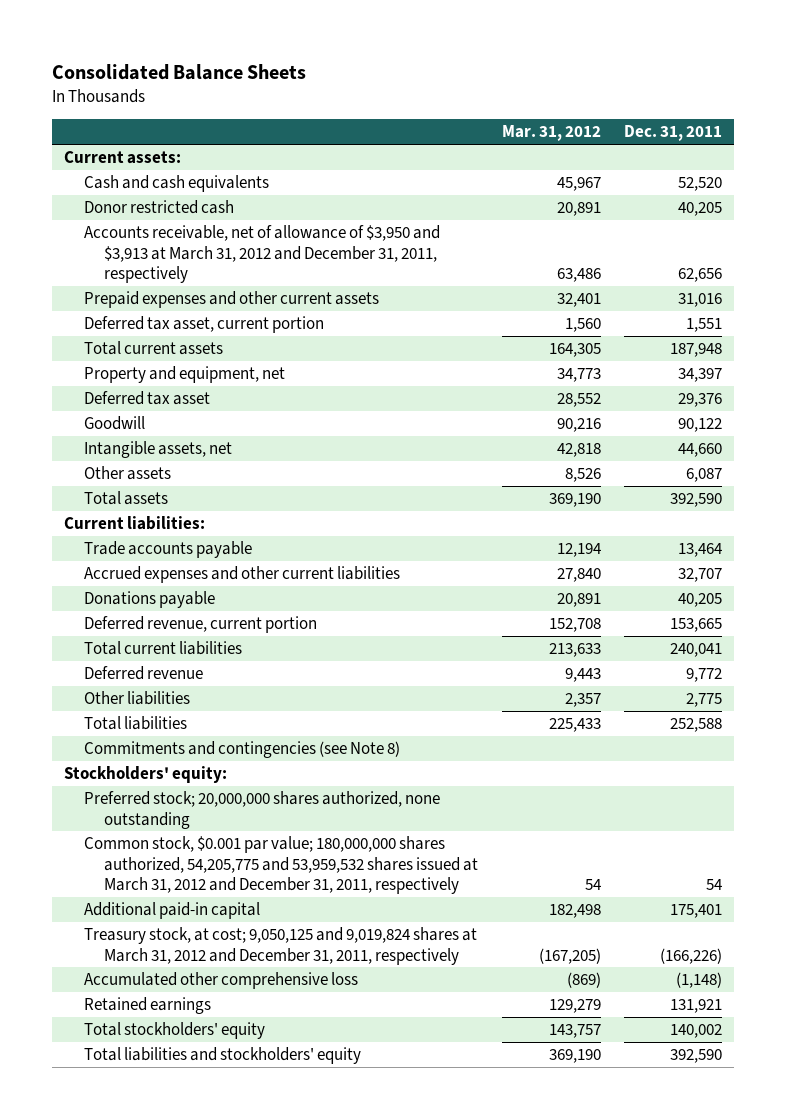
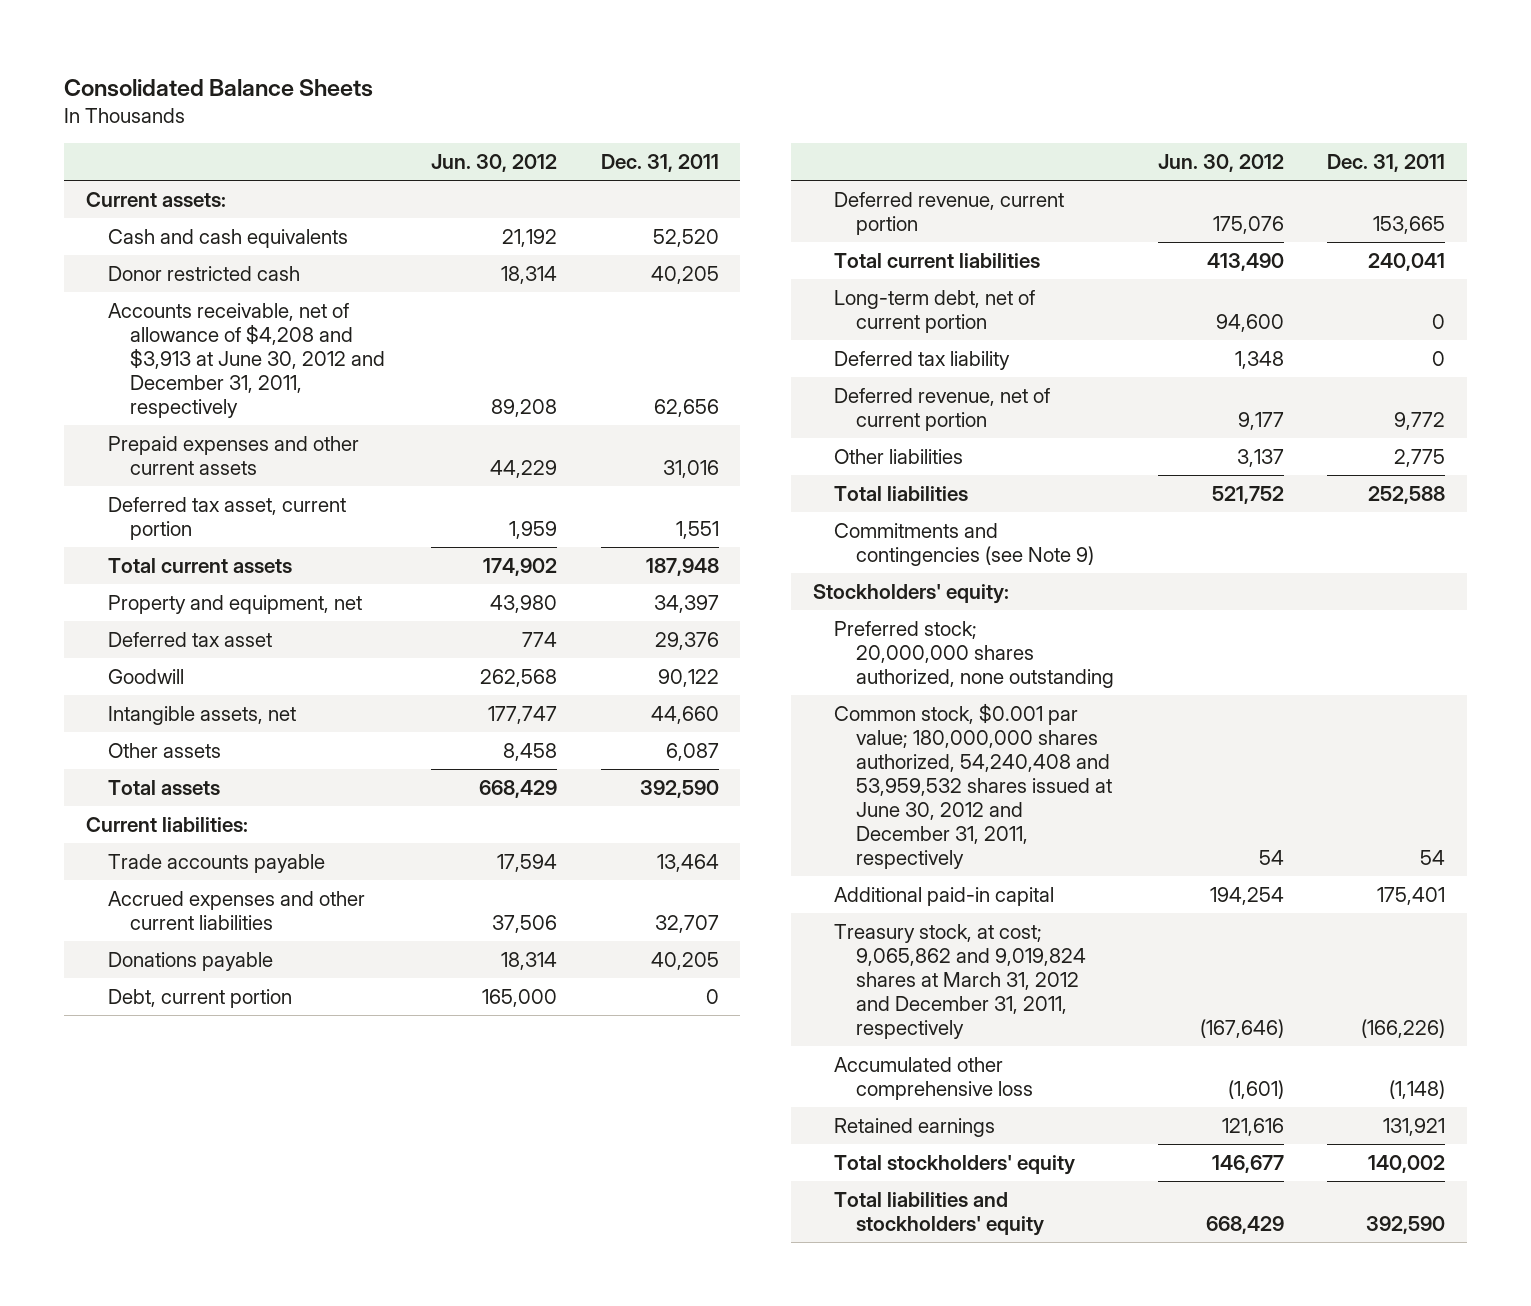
[501,125,601,142] Mar. 31, 2012 -> none
none -> [431,154,558,173] Jun. 30, 2012
[83,225,440,283] Accounts receivable, net of allowance of $3,950 and $3,913 at March 31, 2012 and December 31, 2011, respectively -> [108,302,385,418] Accounts receivable, net of allowance of $4,208 and $3,913 at June 30, 2012 and December 31, 2011, respectively
none -> [108,988,293,1008] Debt, current portion
none -> [834,289,1036,333] Long-term debt, net of current portion
none -> [834,350,1011,370] Deferred tax liability
[83,666,203,681] Deferred revenue -> [834,387,1051,431] Deferred revenue, net of current portion
[83,741,400,759] Commitments and contingencies (see Note 8) -> [834,522,1095,566] Commitments and contingencies (see Note 9)
[83,836,478,894] Common stock, $0.001 par value; 180,000,000 shares authorized, 54,205,775 and 53,959,532 shares issued at March 31, 2012 and December 31, 2011, respectively -> [834,702,1113,870] Common stock, $0.001 par value; 180,000,000 shares authorized, 54,240,408 and 53,959,532 shares issued at June 30, 2012 and December 31, 2011, respectively
[83,927,477,965] Treasury stock, at cost; 9,050,125 and 9,019,824 shares at March 31, 2012 and December 31, 2011, respectively -> [834,923,1087,1039] Treasury stock, at cost; 9,065,862 and 9,019,824 shares at March 31, 2012 and December 31, 2011, respectively

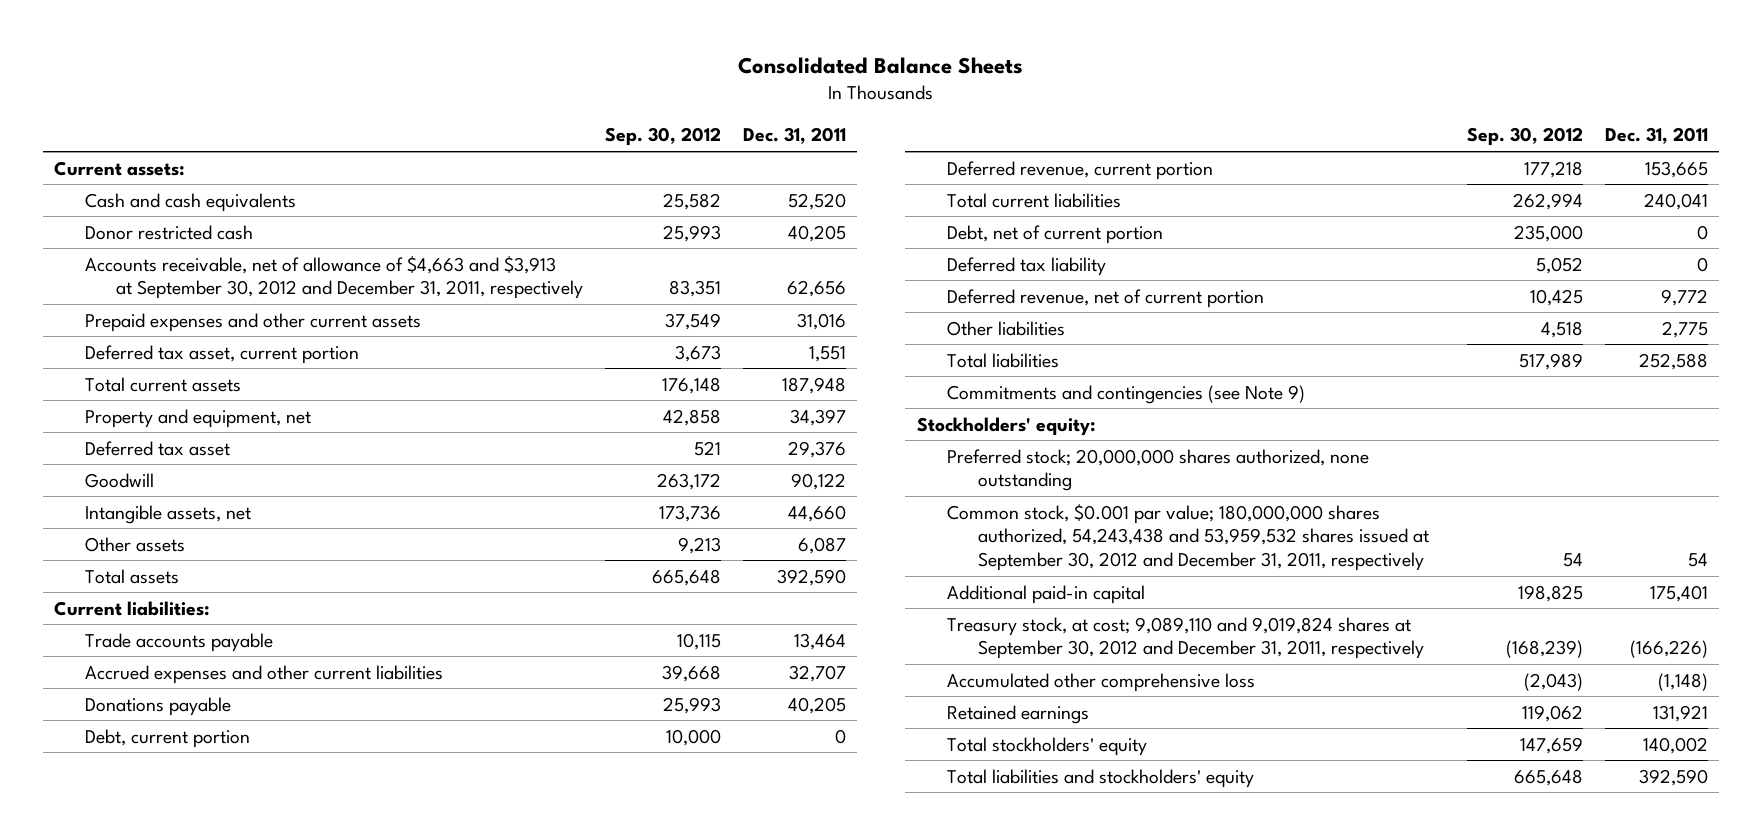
[431,154,558,173] Jun. 30, 2012 -> none
none -> [604,127,721,147] Sep. 30, 2012
[108,302,385,418] Accounts receivable, net of allowance of $4,208 and $3,913 at June 30, 2012 and December 31, 2011, respectively -> [85,255,583,300] Accounts receivable, net of allowance of $4,663 and $3,913 at September 30, 2012 and December 31, 2011, respectively
[834,289,1036,333] Long-term debt, net of current portion -> [947,224,1164,244] Debt, net of current portion
[834,702,1113,870] Common stock, $0.001 par value; 180,000,000 shares authorized, 54,240,408 and 53,959,532 shares issued at June 30, 2012 and December 31, 2011, respectively -> [947,503,1430,572] Common stock, $0.001 par value; 180,000,000 shares authorized, 54,243,438 and 53,959,532 shares issued at September 30, 2012 and December 31, 2011, respectively
[834,923,1087,1039] Treasury stock, at cost; 9,065,862 and 9,019,824 shares at March 31, 2012 and December 31, 2011, respectively -> [947,616,1425,660] Treasury stock, at cost; 9,089,110 and 9,019,824 shares at September 30, 2012 and December 31, 2011, respectively

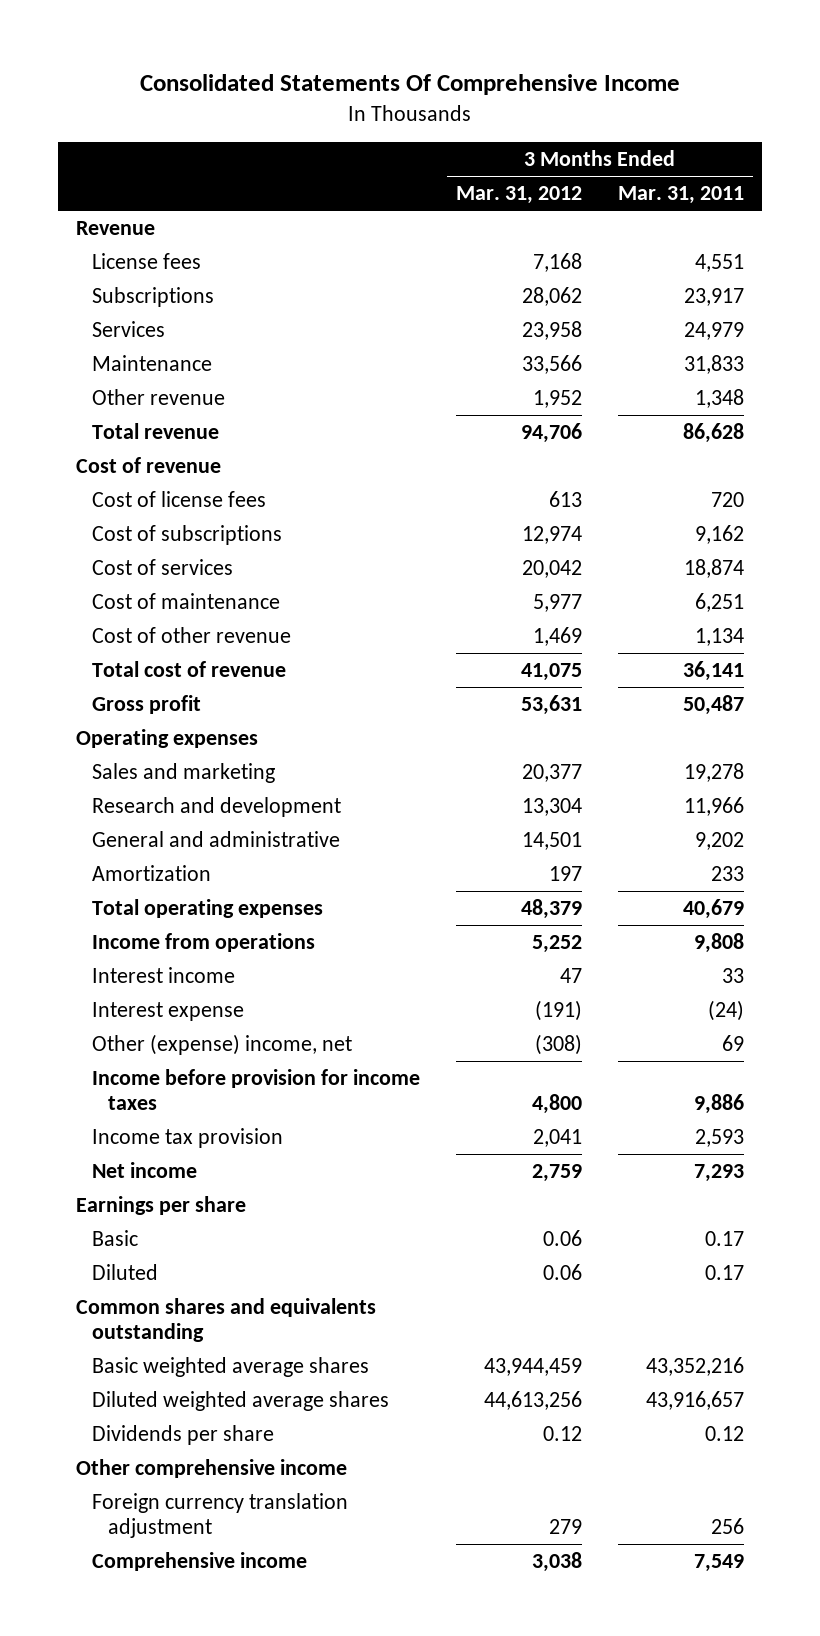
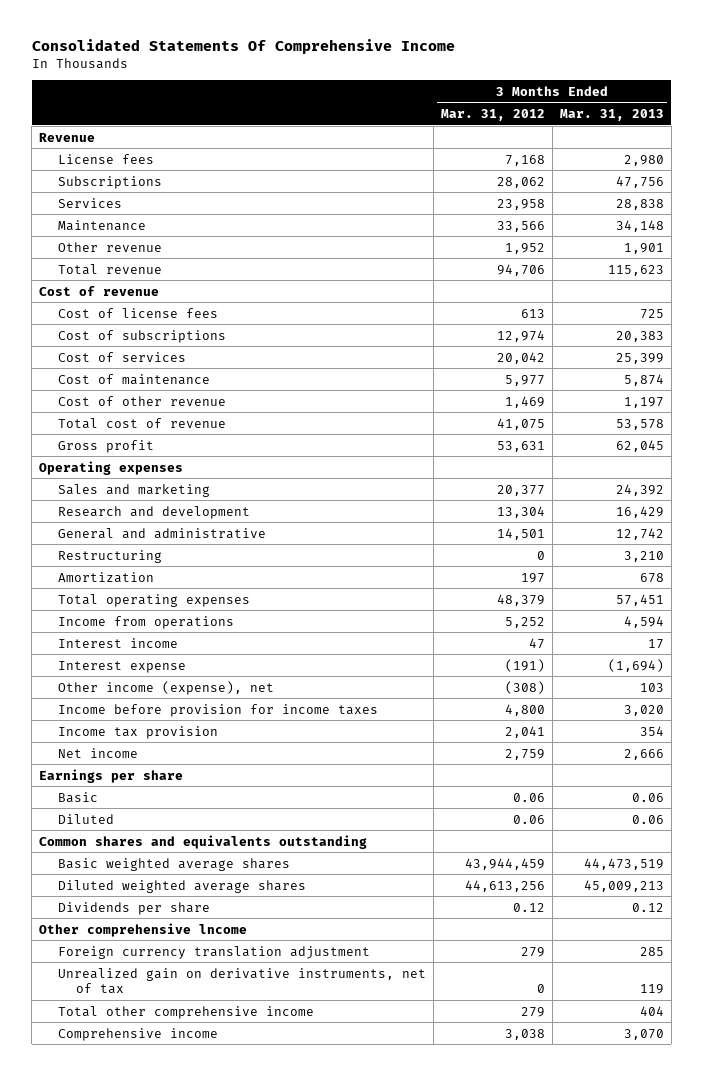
[618,186,745,205] Mar. 31, 2011 -> none
none -> [559,108,664,121] Mar. 31, 2013
none -> [57,549,162,563] Restructuring
[91,1034,352,1056] Other (expense) income, net -> [57,680,274,695] Other income (expense), net
[75,1459,347,1479] Other comprehensive income -> [39,922,248,937] Other comprehensive lncome
none -> [57,967,426,994] Unrealized gain on derivative instruments, net of tax
none -> [57,1005,314,1019] Total other comprehensive income

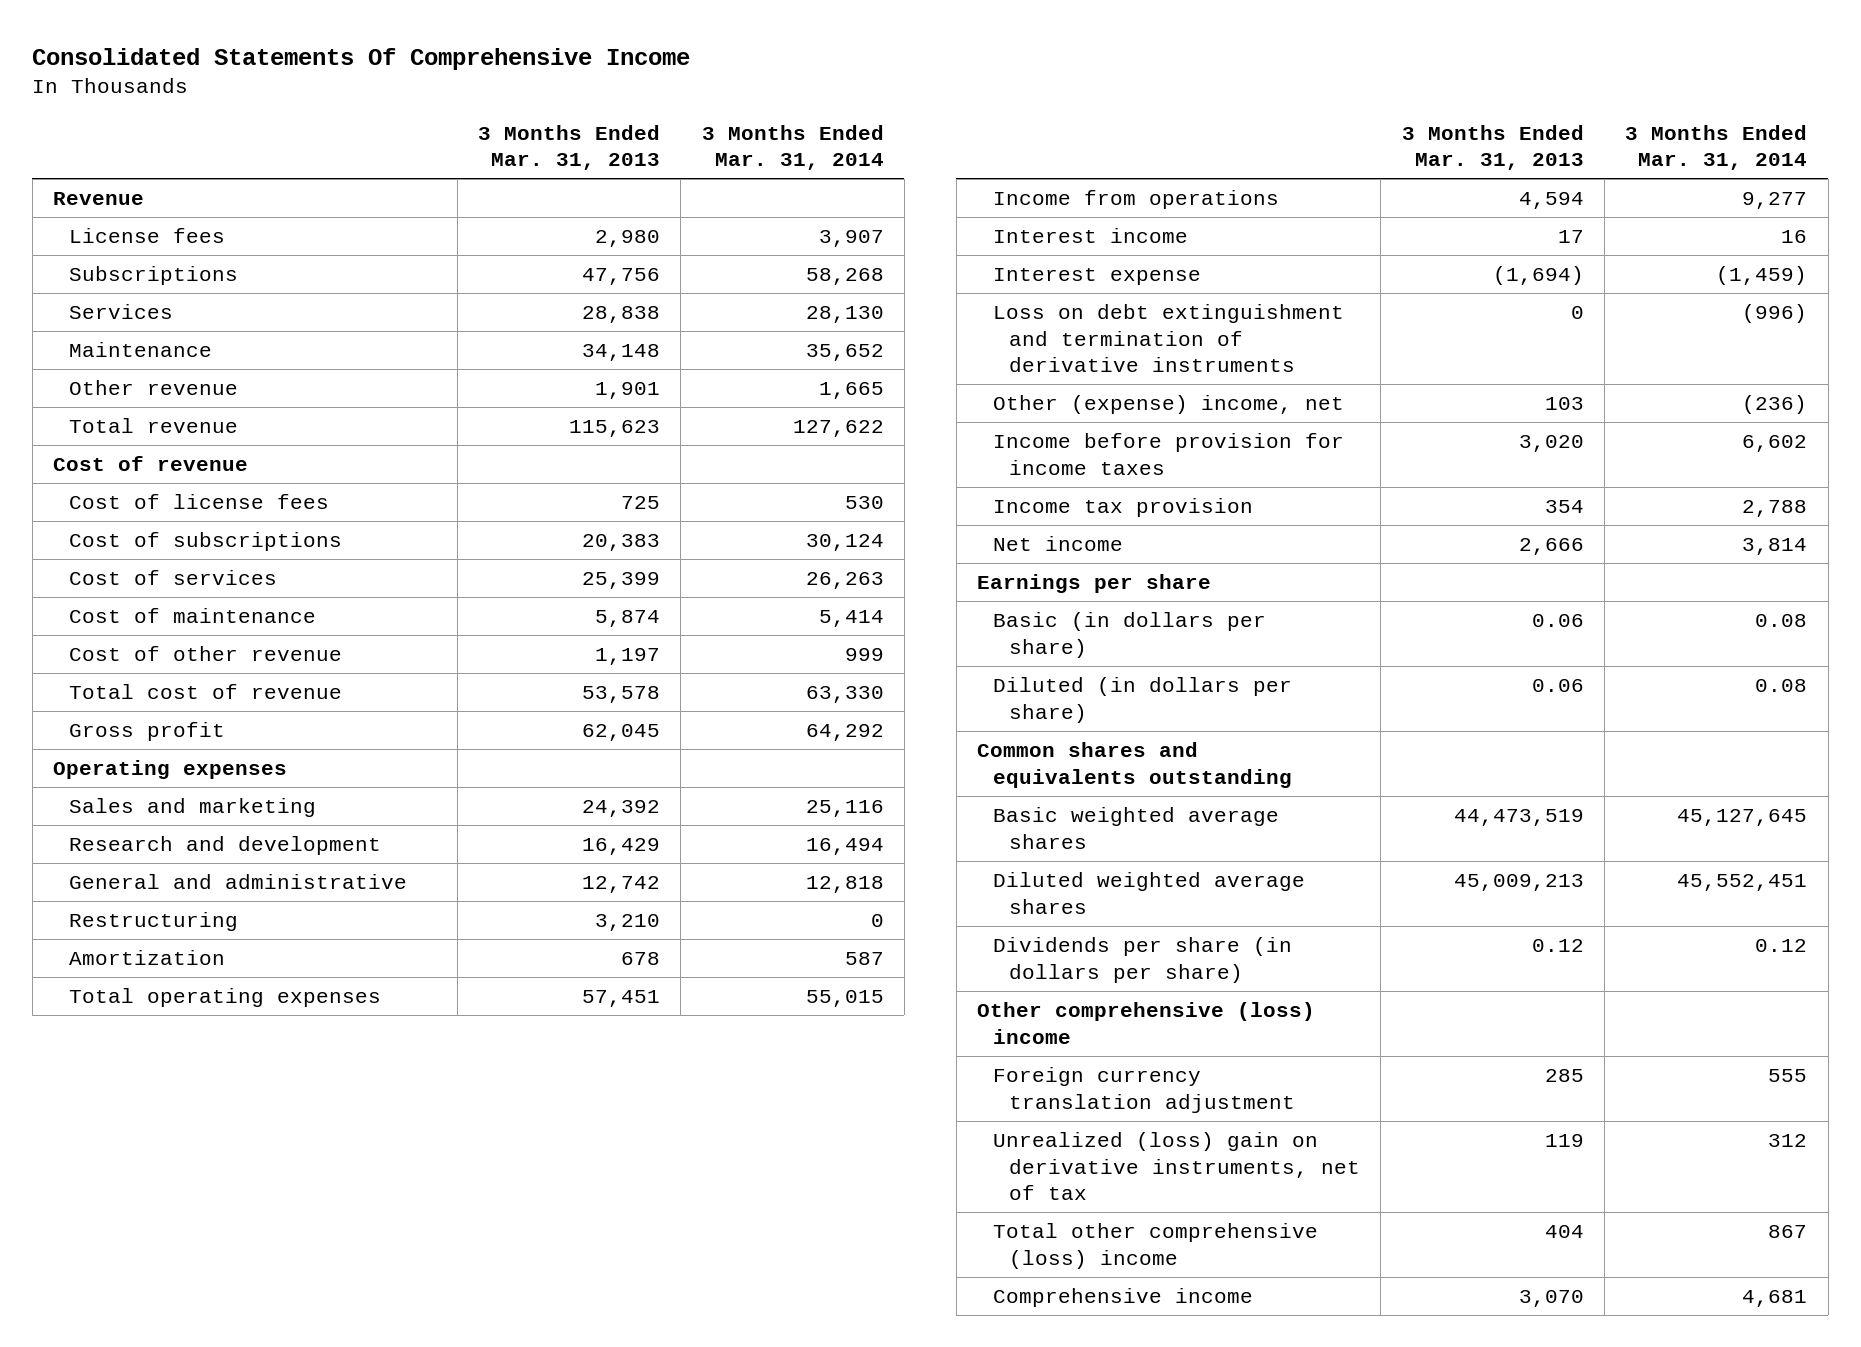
[440,108,545,121] Mar. 31, 2012 -> none
none -> [701,124,884,171] 3 Months Ended Mar. 31, 2014
none -> [993,303,1345,373] Loss on debt extinguishment and termination of derivative instruments
[57,680,274,695] Other income (expense), net -> [993,394,1345,414] Other (expense) income, net
[57,791,98,803] Basic -> [993,611,1267,658] Basic (in dollars per share)
[57,813,114,824] Diluted -> [993,676,1293,723] Diluted (in dollars per share)
[57,901,210,915] Dividends per share -> [993,936,1293,983] Dividends per share (in dollars per share)
[39,922,248,937] Other comprehensive lncome -> [977,1001,1316,1044] Other comprehensive (loss) income
[57,967,426,994] Unrealized gain on derivative instruments, net of tax -> [993,1131,1361,1201] Unrealized (loss) gain on derivative instruments, net of tax
[57,1005,314,1019] Total other comprehensive income -> [993,1222,1319,1269] Total other comprehensive (loss) income

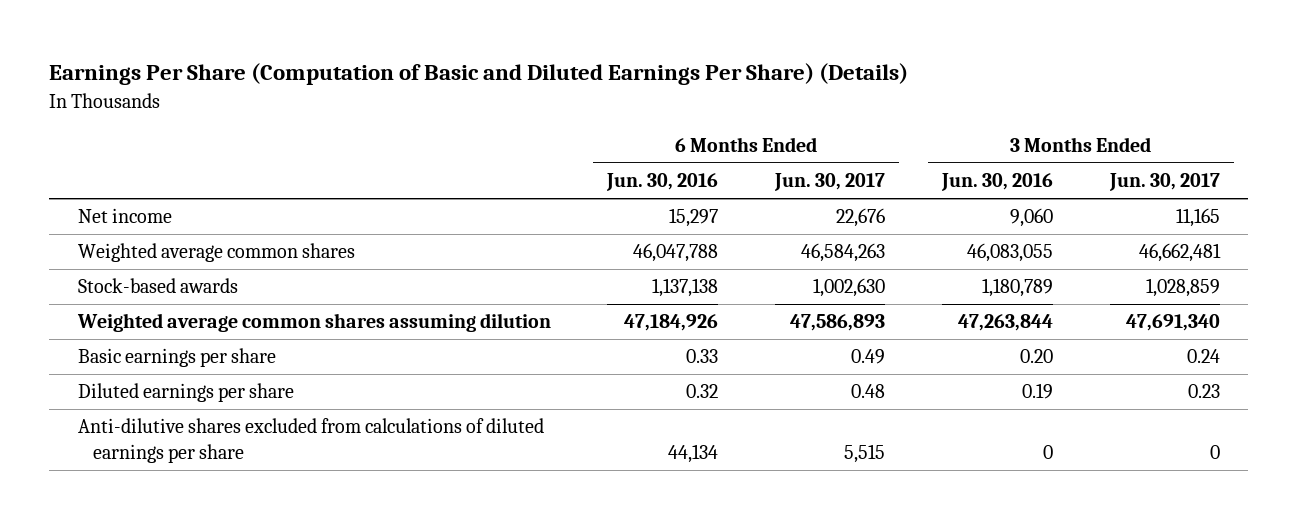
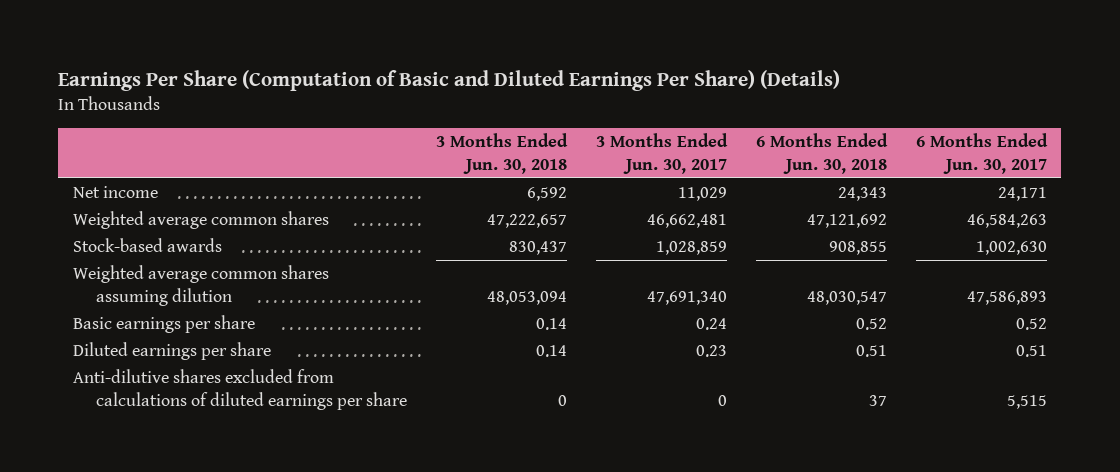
[606,173,719,192] Jun. 30, 2016 -> none
[941,173,1054,192] Jun. 30, 2016 -> none
none -> [435,132,568,174] 3 Months Ended Jun. 30, 2018
none -> [755,132,888,174] 6 Months Ended Jun. 30, 2018
[836,208,886,228] 22,676 -> [997,187,1047,202] 24,171
[1175,208,1220,228] 11,165 -> [677,187,727,202] 11,029
[851,349,886,365] 0.49 -> [1015,318,1047,331] 0.52
[851,384,886,399] 0.48 -> [1015,345,1047,358] 0.51

